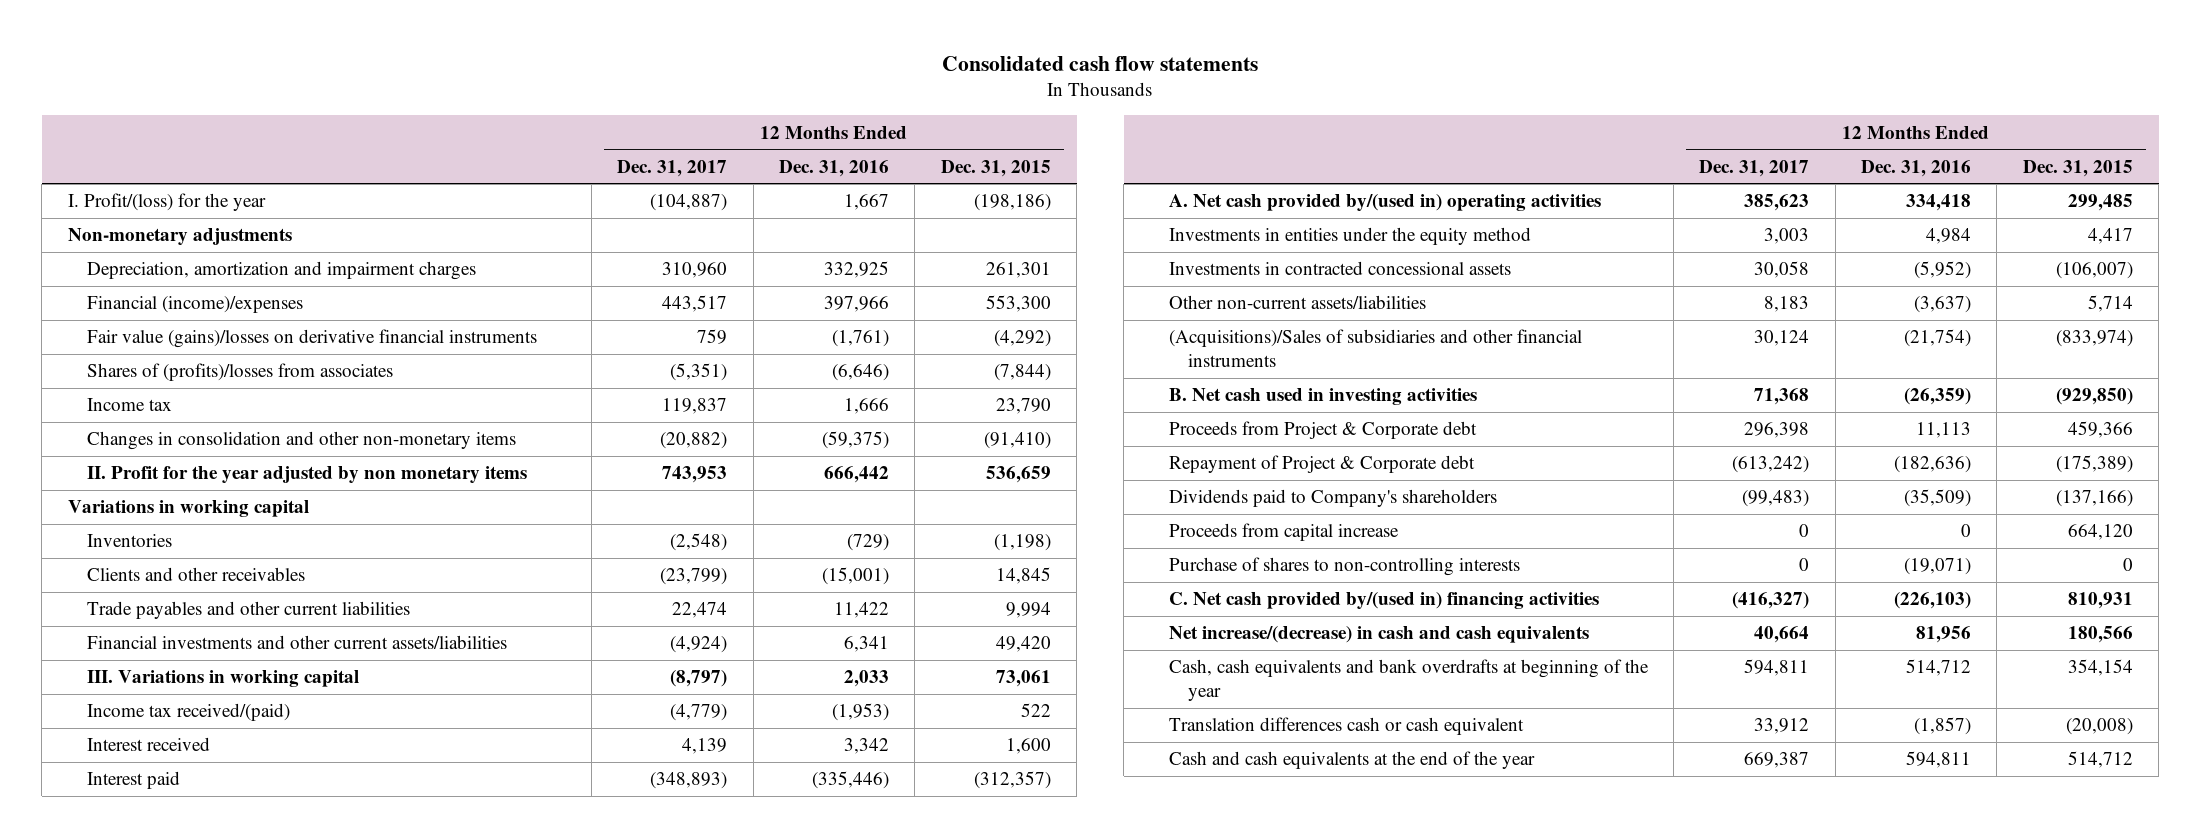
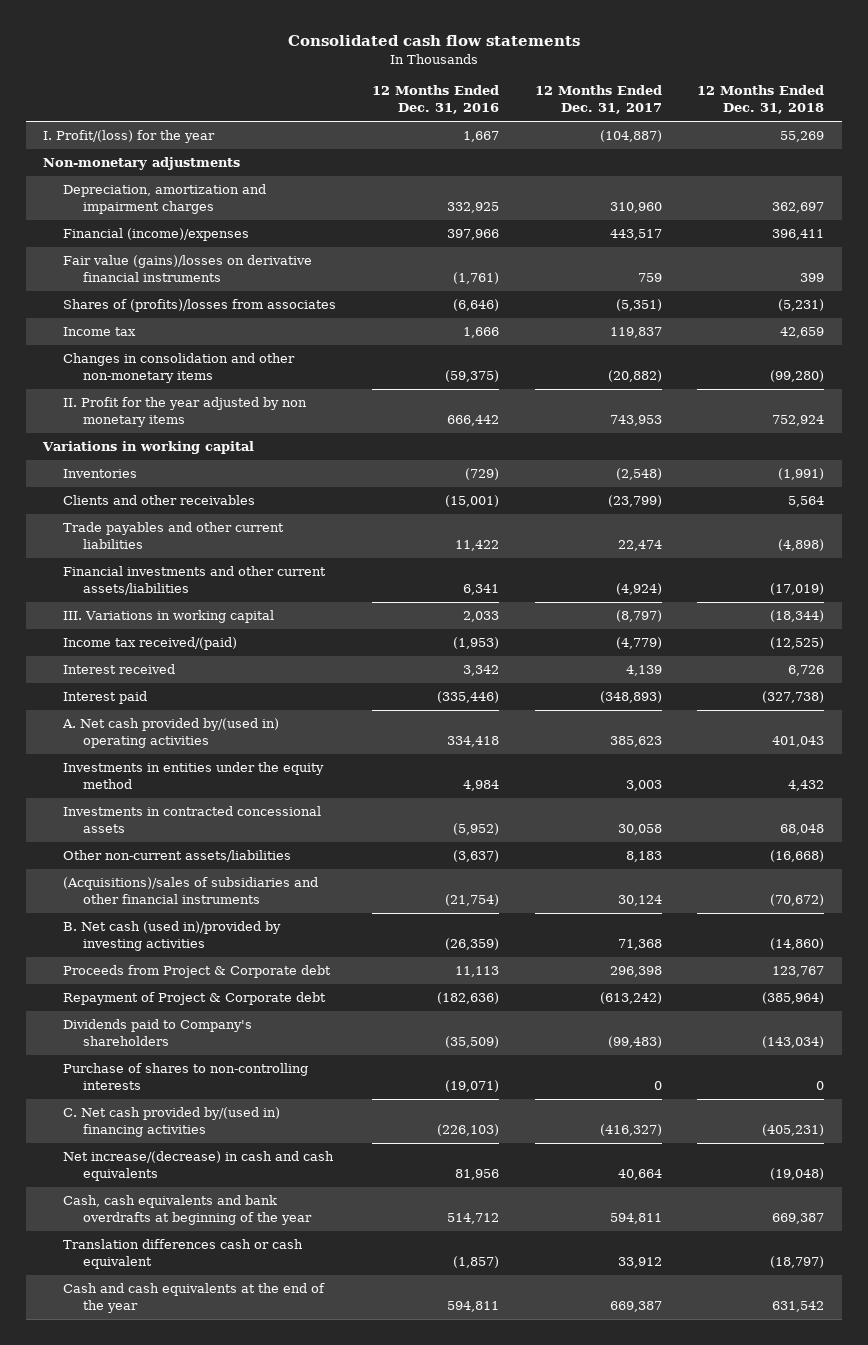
[940,159,1051,177] Dec. 31, 2015 -> none
none -> [697,85,825,115] 12 Months Ended Dec. 31, 2018
[1168,329,1582,367] (Acquisitions)/Sales of subsidiaries and other financial instruments -> [63,877,319,905] (Acquisitions)/sales of subsidiaries and other financial instruments
[1168,388,1477,406] B. Net cash used in investing activities -> [63,921,282,952] B. Net cash (used in)/provided by investing activities
[1168,523,1399,542] Proceeds from capital increase -> none

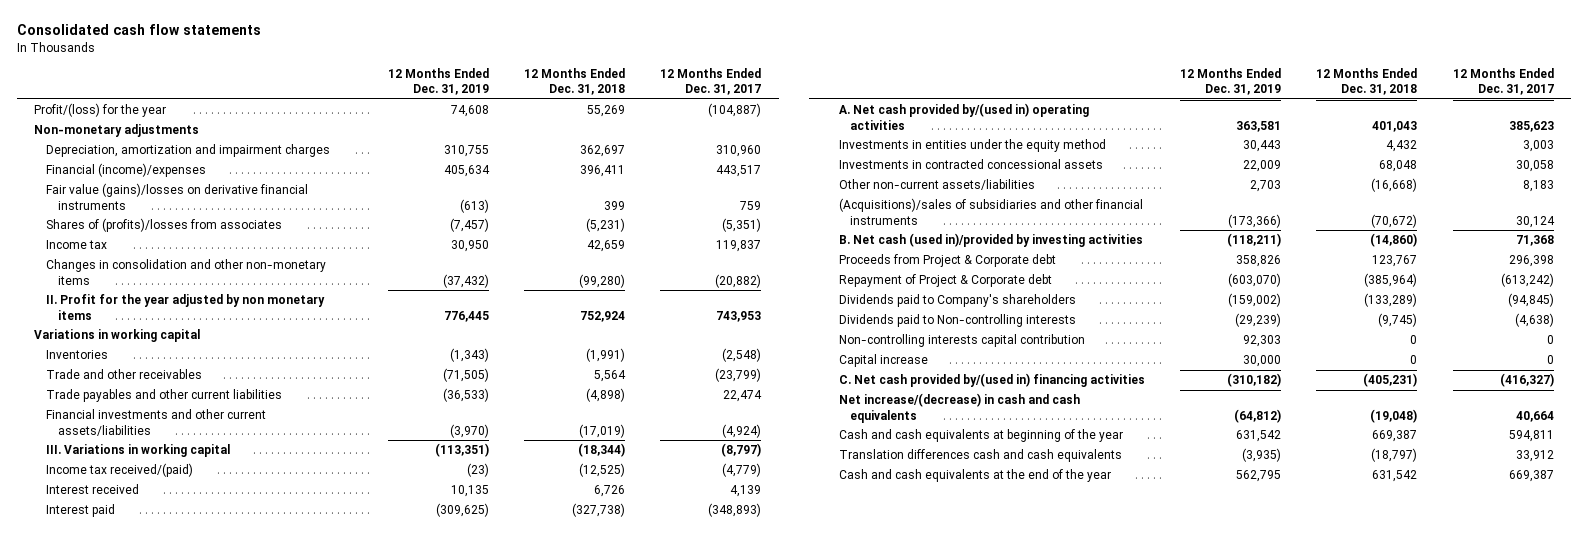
[371,85,499,115] 12 Months Ended Dec. 31, 2016 -> none
none -> [387,67,489,96] 12 Months Ended Dec. 31, 2019
[43,130,216,144] I. Profit/(loss) for the year -> [34,103,167,118] Profit/(loss) for the year
[63,495,256,506] Clients and other receivables -> [46,369,203,380] Trade and other receivables
[63,1063,309,1091] Purchase of shares to non-controlling interests -> none
[607,1036,662,1049] (99,483) -> [1507,293,1554,308] (94,845)
[762,1036,825,1049] (143,034) -> [1364,293,1418,308] (133,289)
none -> [838,314,1076,328] Dividends paid to Non-controlling interests
none -> [838,334,1085,348] Non-controlling interests capital contribution
none -> [838,354,928,368] Capital increase
[63,1195,313,1226] Cash, cash equivalents and bank overdrafts at beginning of the year -> [838,429,1123,443] Cash and cash equivalents at beginning of the year
[63,1239,304,1270] Translation differences cash or cash equivalent -> [838,449,1122,463] Translation differences cash and cash equivalents

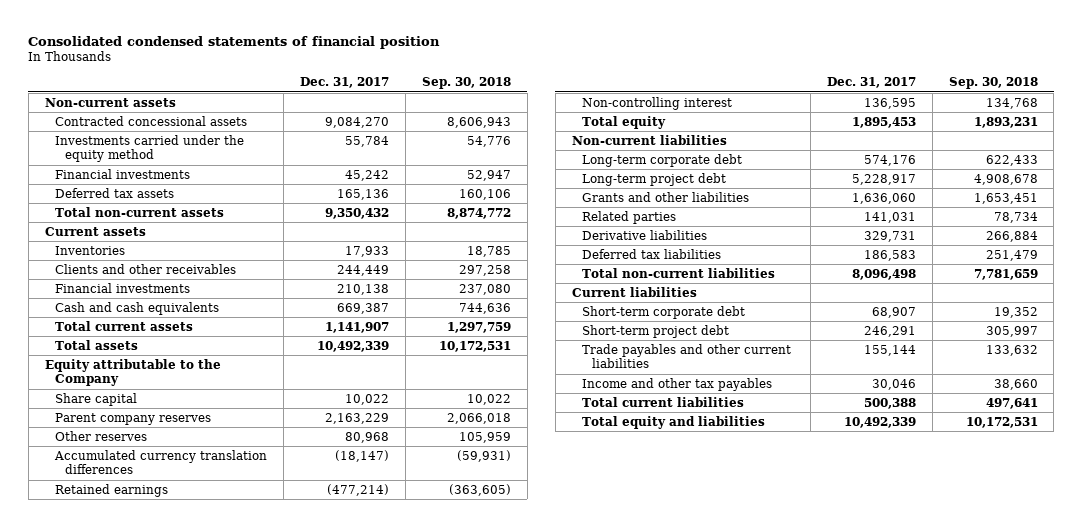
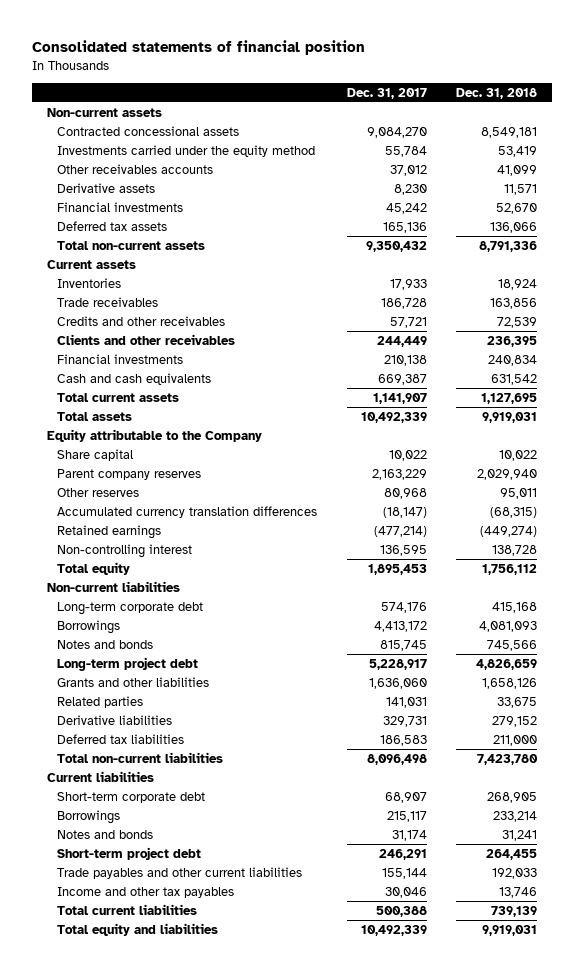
[28,35,441,49] Consolidated condensed statements of financial position -> [32,40,366,56] Consolidated statements of financial position
[421,77,511,90] Sep. 30, 2018 -> none
none -> [456,87,538,99] Dec. 31, 2018
none -> [57,163,214,174] Other receivables accounts
none -> [57,182,156,193] Derivative assets
none -> [57,296,159,307] Trade receivables
none -> [57,315,226,326] Credits and other receivables
none -> [57,619,121,634] Borrowings
none -> [57,639,154,649] Notes and bonds
none -> [57,809,121,824] Borrowings
none -> [57,829,154,839] Notes and bonds

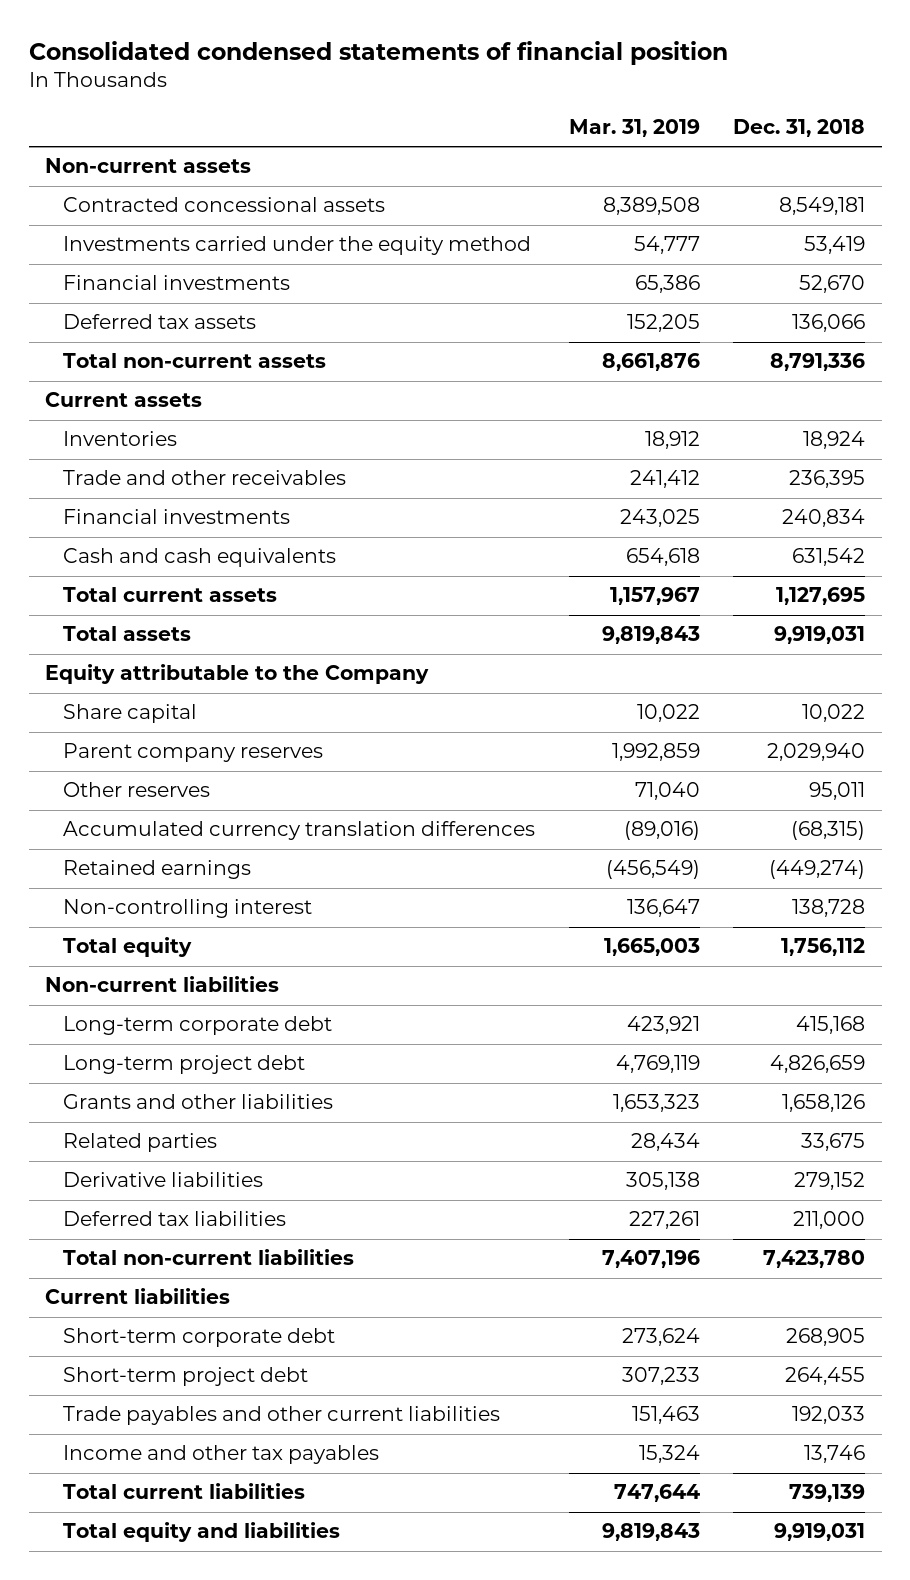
[32,40,366,56] Consolidated statements of financial position -> [28,41,728,66] Consolidated condensed statements of financial position
[346,87,427,99] Dec. 31, 2017 -> none
none -> [568,119,700,138] Mar. 31, 2019
[57,163,214,174] Other receivables accounts -> none
[57,182,156,193] Derivative assets -> none
[57,296,159,307] Trade receivables -> none
[57,315,226,326] Credits and other receivables -> none
[57,333,236,345] Clients and other receivables -> [63,470,347,486] Trade and other receivables
[57,619,121,634] Borrowings -> none
[57,639,154,649] Notes and bonds -> none
[57,809,121,824] Borrowings -> none
[57,829,154,839] Notes and bonds -> none

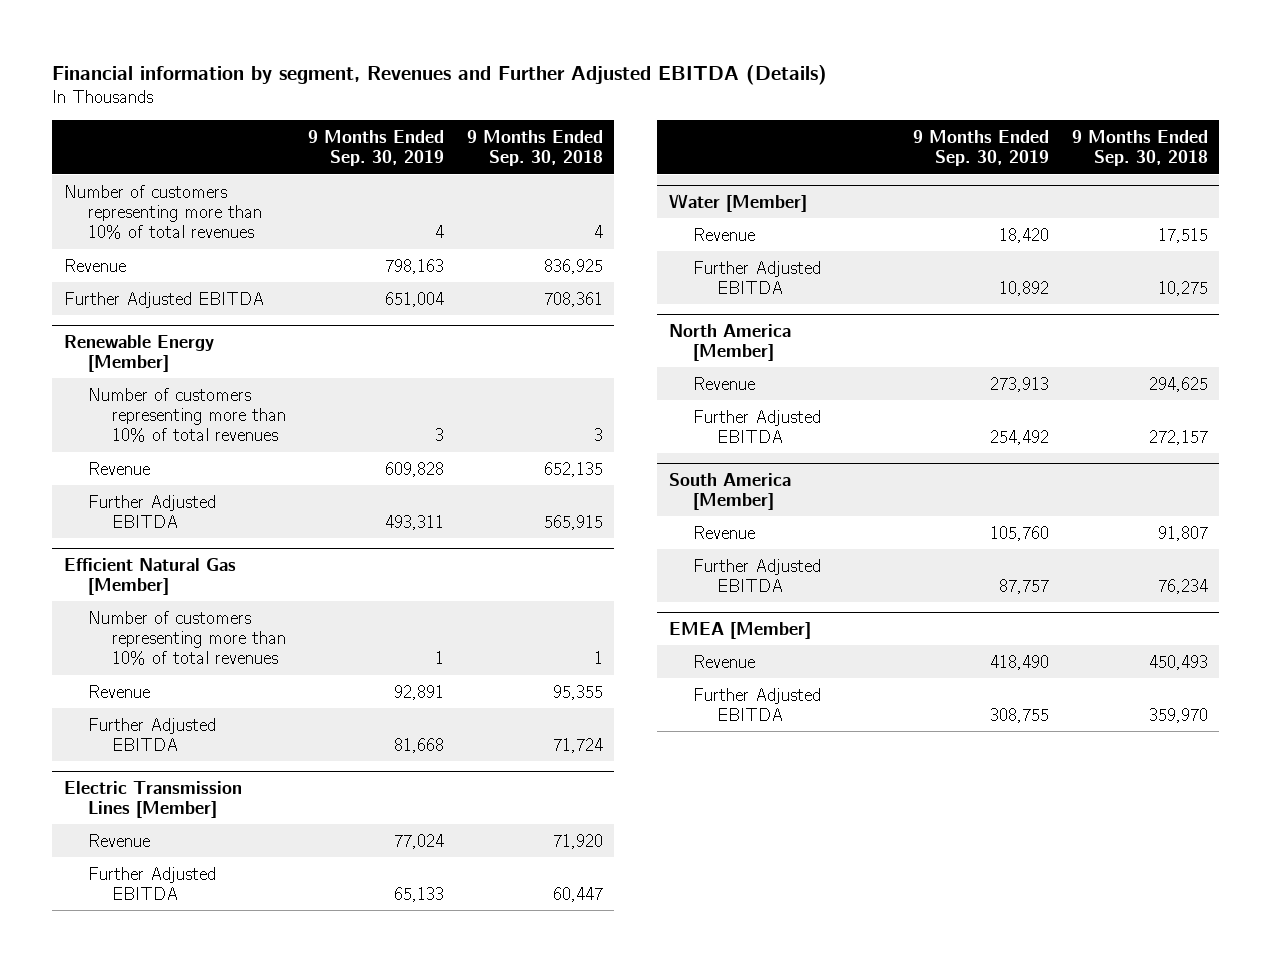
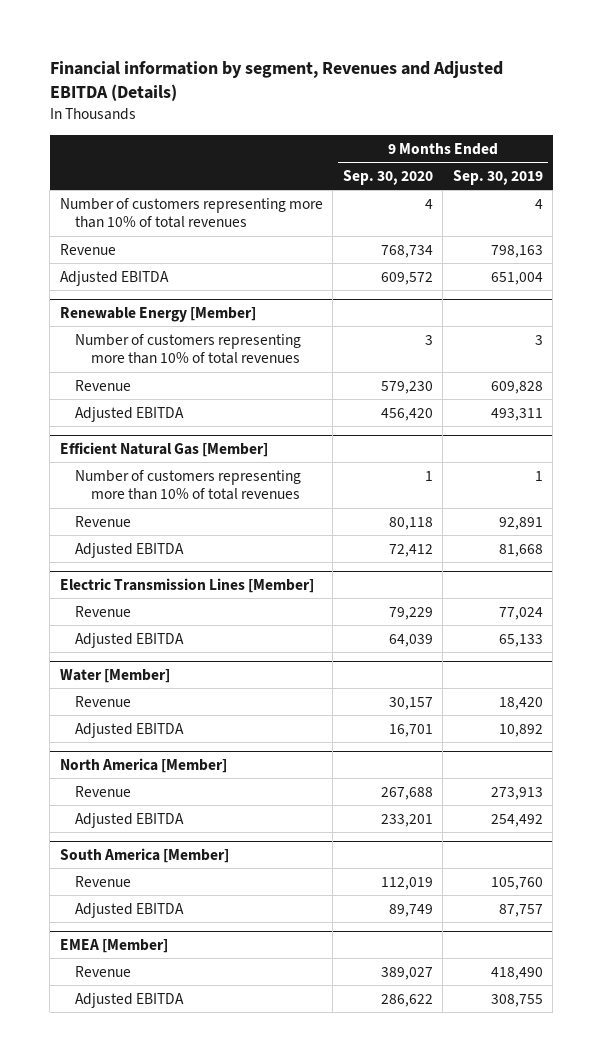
[52,64,828,85] Financial information by segment, Revenues and Further Adjusted EBITDA (Details) -> [49,61,503,102] Financial information by segment, Revenues and Adjusted EBITDA (Details)
[466,129,603,167] 9 Months Ended Sep. 30, 2018 -> none
none -> [342,169,433,185] Sep. 30, 2020
[63,291,264,308] Further Adjusted EBITDA -> [59,270,169,286] Adjusted EBITDA
[87,494,216,528] Further Adjusted EBITDA -> [75,406,185,422] Adjusted EBITDA
[87,717,216,751] Further Adjusted EBITDA -> [75,542,185,558] Adjusted EBITDA
[87,866,216,900] Further Adjusted EBITDA -> [75,632,185,648] Adjusted EBITDA
[692,260,821,294] Further Adjusted EBITDA -> [75,722,185,738] Adjusted EBITDA
[692,409,821,443] Further Adjusted EBITDA -> [75,812,185,828] Adjusted EBITDA
[692,558,821,592] Further Adjusted EBITDA -> [75,902,185,918] Adjusted EBITDA
[692,687,821,721] Further Adjusted EBITDA -> [75,992,185,1008] Adjusted EBITDA

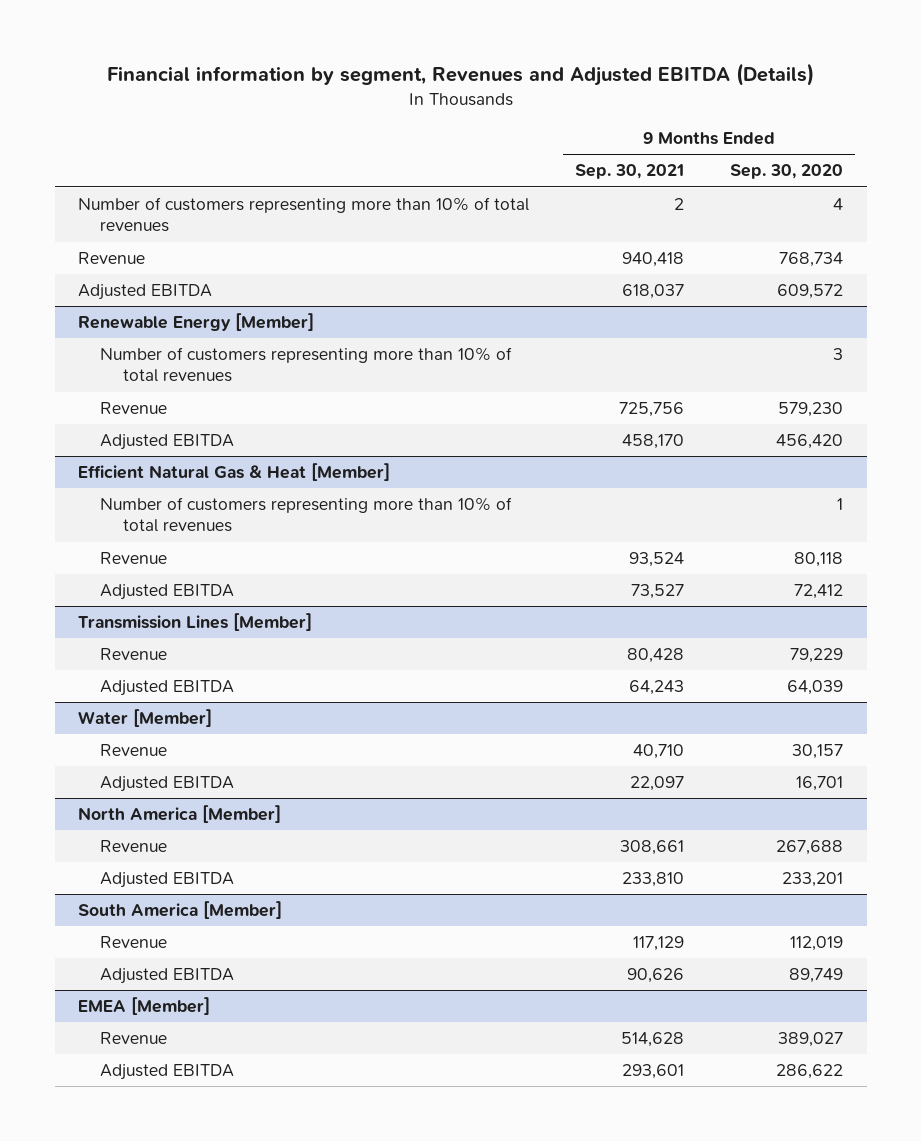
[452,169,543,185] Sep. 30, 2019 -> none
none -> [575,164,685,180] Sep. 30, 2021
[59,441,268,457] Efficient Natural Gas [Member] -> [77,463,390,482] Efficient Natural Gas & Heat [Member]
[59,577,314,593] Electric Transmission Lines [Member] -> [77,613,312,632] Transmission Lines [Member]

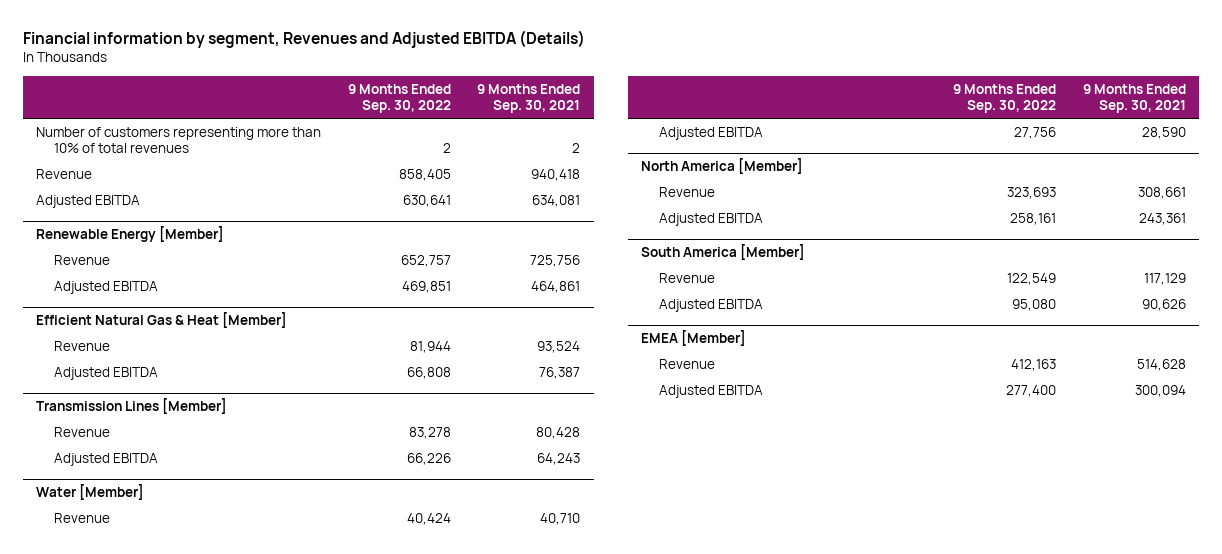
[730,164,844,180] Sep. 30, 2020 -> none
none -> [347,83,451,114] 9 Months Ended Sep. 30, 2022
[622,284,685,300] 618,037 -> [532,194,581,207] 634,081
[100,347,513,383] Number of customers representing more than 10% of total revenues -> none
[622,434,685,450] 458,170 -> [531,280,581,293] 464,861
[100,497,513,533] Number of customers representing more than 10% of total revenues -> none
[631,584,685,600] 73,527 -> [539,366,581,379] 76,387
[630,776,685,792] 22,097 -> [1141,126,1186,139] 28,590
[622,872,685,888] 233,810 -> [1138,212,1186,225] 243,361
[622,1064,685,1080] 293,601 -> [1134,384,1186,397] 300,094

